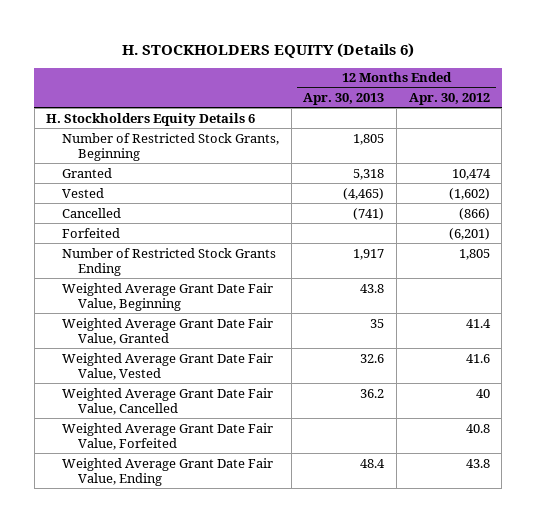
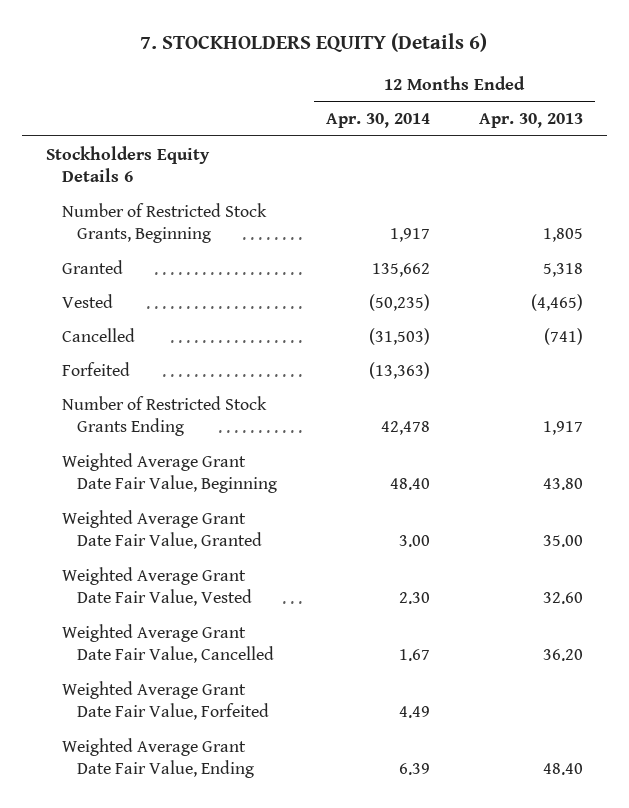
[122,42,415,58] H. STOCKHOLDERS EQUITY (Details 6) -> [140,33,488,53] 7. STOCKHOLDERS EQUITY (Details 6)
[408,93,490,106] Apr. 30, 2012 -> none
none -> [325,112,430,128] Apr. 30, 2014
[46,112,256,126] H. Stockholders Equity Details 6 -> [46,145,211,183] Stockholders Equity Details 6
[360,283,385,293] 43.8 -> [542,478,583,491] 43.80
[370,318,385,328] 35 -> [542,535,583,548] 35.00
[360,353,385,363] 32.6 -> [542,592,583,605] 32.60
[360,388,385,398] 36.2 -> [542,649,583,662] 36.20
[360,458,386,468] 48.4 -> [542,763,583,776] 48.40

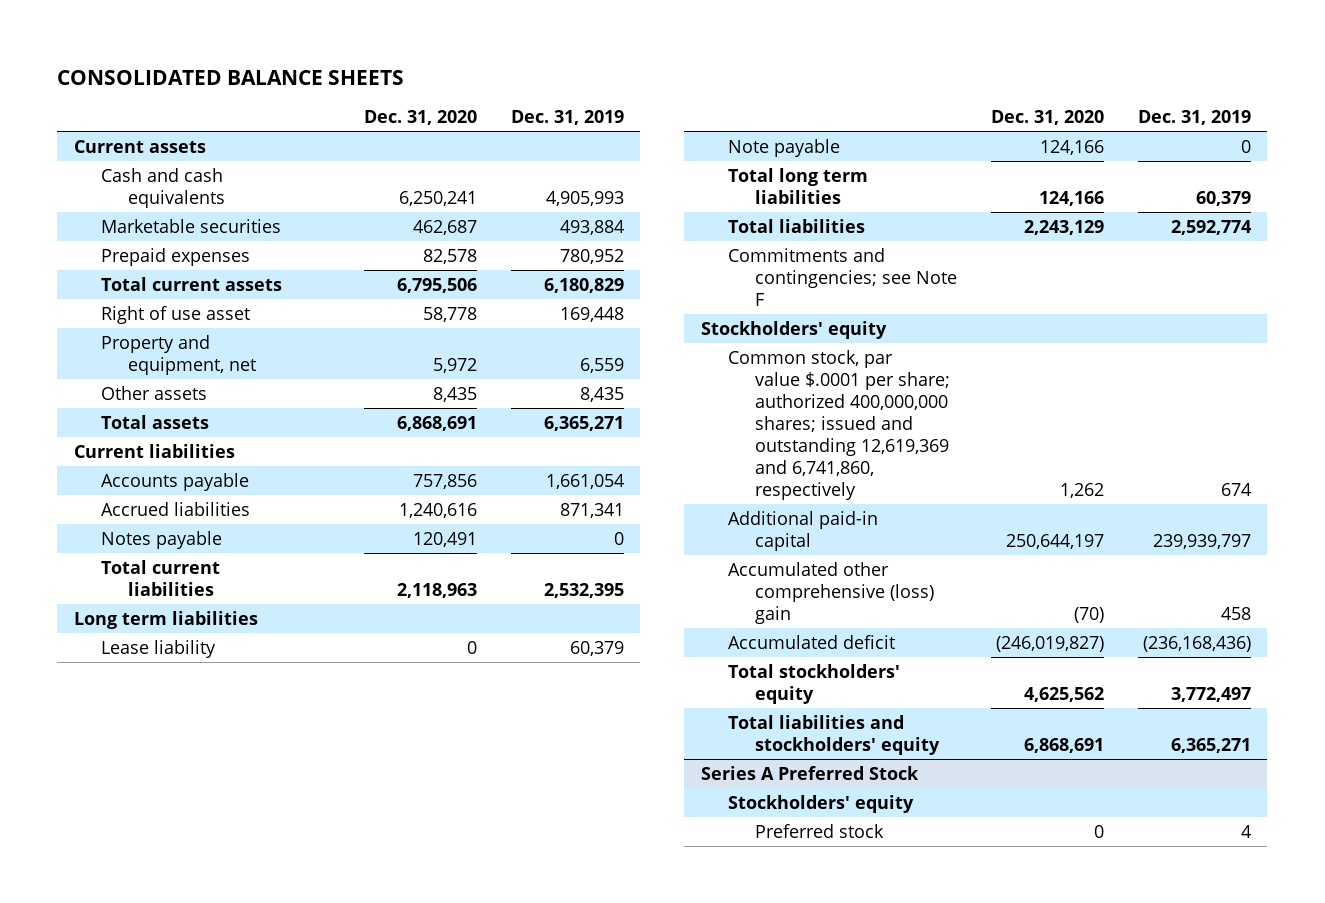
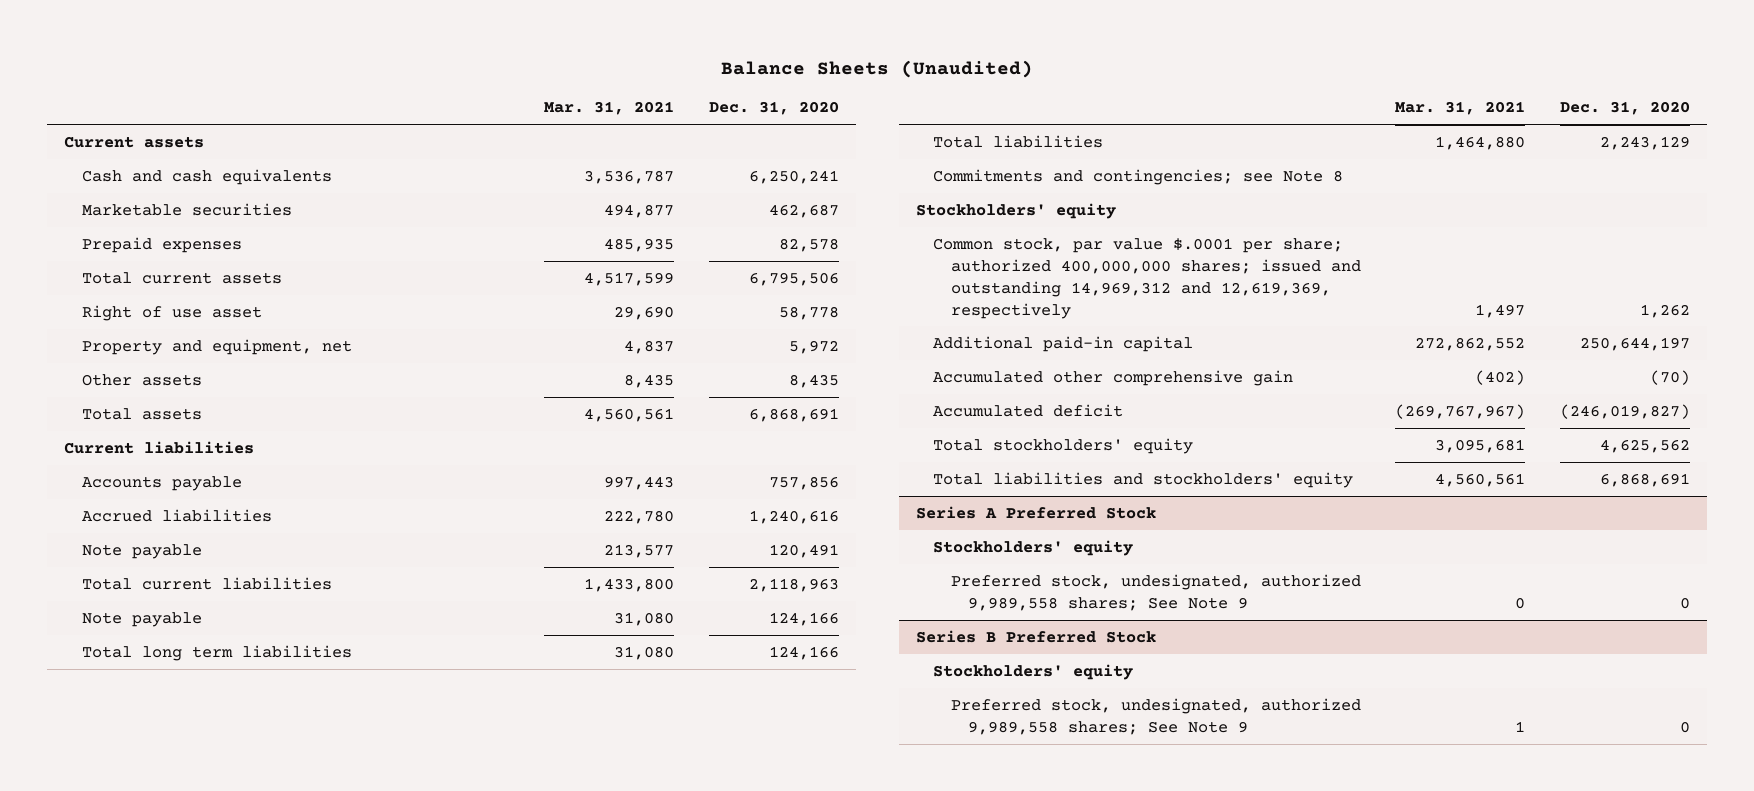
[57,69,405,85] CONSOLIDATED BALANCE SHEETS -> [721,59,1034,78] Balance Sheets (Unaudited)
[510,109,624,125] Dec. 31, 2019 -> none
none -> [543,101,674,116] Mar. 31, 2021
[101,530,223,549] Notes payable -> [81,543,202,559] Note payable
[74,610,259,629] Long term liabilities -> none
[101,639,217,658] Lease liability -> none
[728,247,958,306] Commitments and contingencies; see Note F -> [933,168,1344,185] Commitments and contingencies; see Note 8
[728,349,951,500] Common stock, par value $.0001 per share; authorized 400,000,000 shares; issued and outstanding 12,619,369 and 6,741,860, respectively -> [933,237,1361,319] Common stock, par value $.0001 per share; authorized 400,000,000 shares; issued and outstanding 14,969,312 and 12,619,369, respectively
[728,561,935,624] Accumulated other comprehensive (loss) gain -> [933,369,1294,386] Accumulated other comprehensive gain
[755,823,885,838] Preferred stock -> [950,573,1361,611] Preferred stock, undesignated, authorized 9,989,558 shares; See Note 9
none -> [915,629,1156,643] Series B Preferred Stock
none -> [933,663,1134,680] Stockholders' equity
none -> [950,697,1361,735] Preferred stock, undesignated, authorized 9,989,558 shares; See Note 9

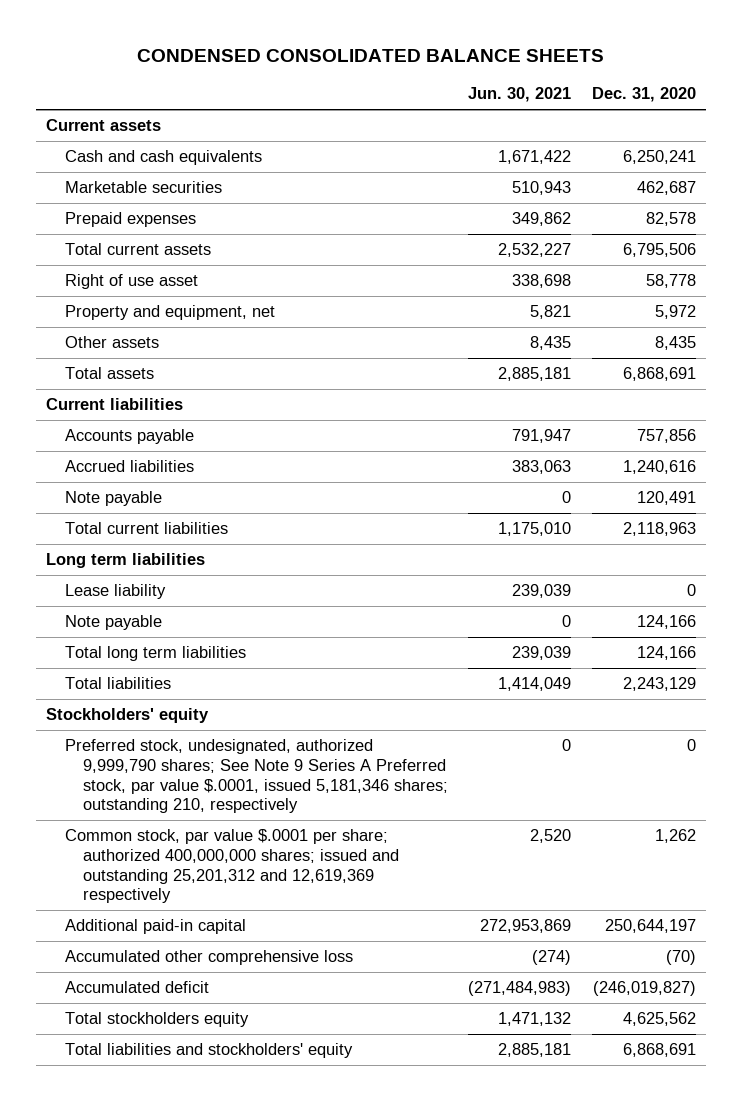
[721,59,1034,78] Balance Sheets (Unaudited) -> [137,48,605,62] CONDENSED CONSOLIDATED BALANCE SHEETS
[543,101,674,116] Mar. 31, 2021 -> none
none -> [468,87,572,103] Jun. 30, 2021
none -> [46,553,206,569] Long term liabilities
none -> [64,584,166,600] Lease liability
[933,168,1344,185] Commitments and contingencies; see Note 8 -> none
none -> [64,739,449,814] Preferred stock, undesignated, authorized 9,999,790 shares; See Note 9 Series A Preferred stock, par value $.0001, issued 5,181,346 shares; outstanding 210, respectively
[933,237,1361,319] Common stock, par value $.0001 per share; authorized 400,000,000 shares; issued and outstanding 14,969,312 and 12,619,369, respectively -> [64,829,400,904] Common stock, par value $.0001 per share; authorized 400,000,000 shares; issued and outstanding 25,201,312 and 12,619,369 respectively
[933,369,1294,386] Accumulated other comprehensive gain -> [64,950,353,966] Accumulated other comprehensive loss
[933,437,1194,454] Total stockholders' equity -> [64,1012,249,1028] Total stockholders equity
[915,505,1156,519] Series A Preferred Stock -> none
[933,539,1134,556] Stockholders' equity -> none
[950,573,1361,611] Preferred stock, undesignated, authorized 9,989,558 shares; See Note 9 -> none
[915,629,1156,643] Series B Preferred Stock -> none
[933,663,1134,680] Stockholders' equity -> none
[950,697,1361,735] Preferred stock, undesignated, authorized 9,989,558 shares; See Note 9 -> none

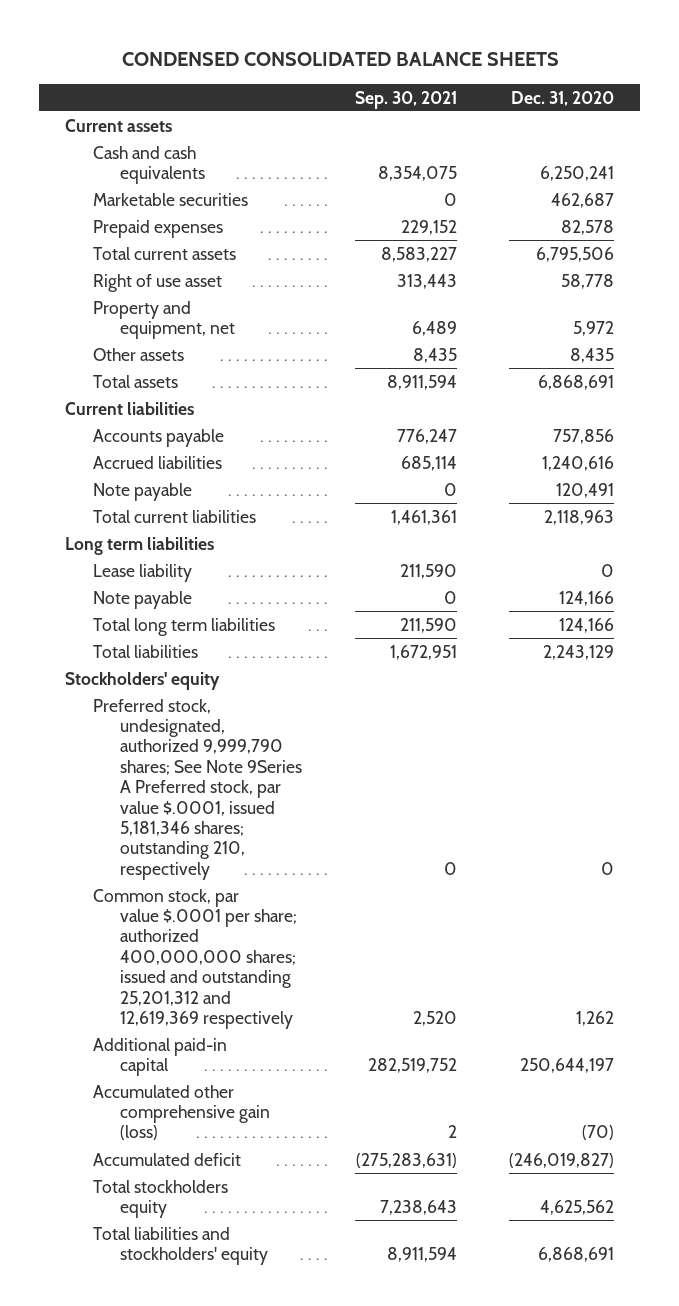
[468,87,572,103] Jun. 30, 2021 -> none
none -> [354,90,457,109] Sep. 30, 2021
[64,739,449,814] Preferred stock, undesignated, authorized 9,999,790 shares; See Note 9 Series A Preferred stock, par value $.0001, issued 5,181,346 shares; outstanding 210, respectively -> [92,698,303,880] Preferred stock, undesignated, authorized 9,999,790 shares; See Note 9Series A Preferred stock, par value $.0001, issued 5,181,346 shares; outstanding 210, respectively
[64,950,353,966] Accumulated other comprehensive loss -> [92,1084,271,1141] Accumulated other comprehensive gain (loss)

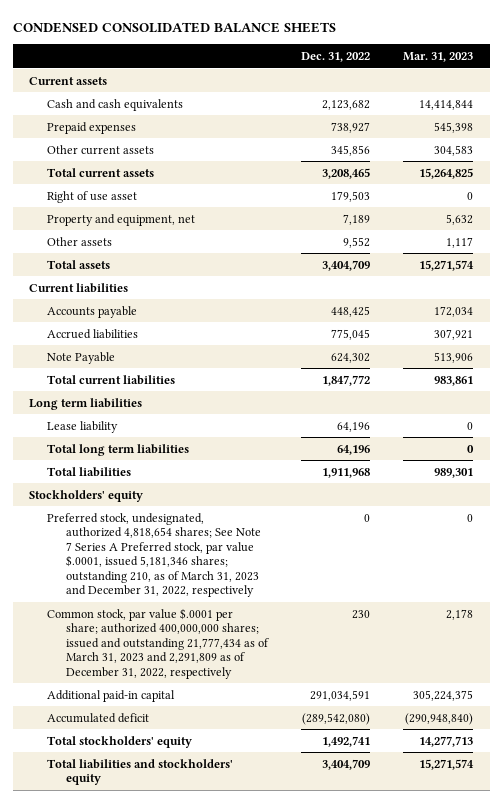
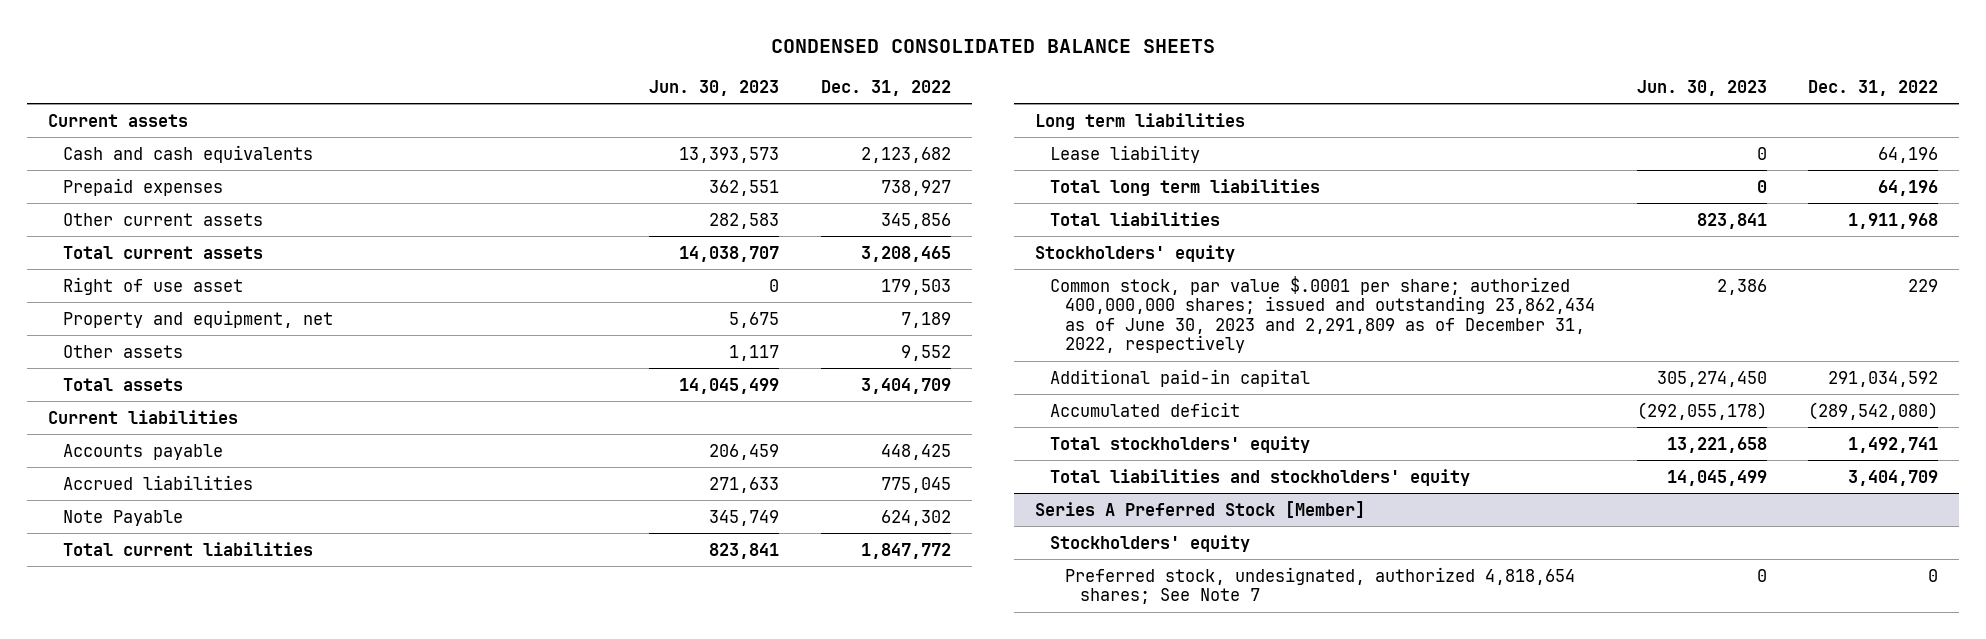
[403,51,474,62] Mar. 31, 2023 -> none
none -> [649,79,780,96] Jun. 30, 2023
[47,512,261,598] Preferred stock, undesignated, authorized 4,818,654 shares; See Note 7 Series A Preferred stock, par value $.0001, issued 5,181,346 shares; outstanding 210, as of March 31, 2023 and December 31, 2022, respectively -> none
[47,607,269,679] Common stock, par value $.0001 per share; authorized 400,000,000 shares; issued and outstanding 21,777,434 as of March 31, 2023 and 2,291,809 as of December 31, 2022, respectively -> [1049,275,1595,354] Common stock, par value $.0001 per share; authorized 400,000,000 shares; issued and outstanding 23,862,434 as of June 30, 2023 and 2,291,809 as of December 31, 2022, respectively
[351,609,370,619] 230 -> [1908,278,1939,292] 229
[309,689,370,701] 291,034,591 -> [1828,370,1939,387] 291,034,592
none -> [1035,500,1366,518] Series A Preferred Stock [Member]
none -> [1049,534,1250,552] Stockholders' equity
none -> [1064,566,1575,605] Preferred stock, undesignated, authorized 4,818,654 shares; See Note 7

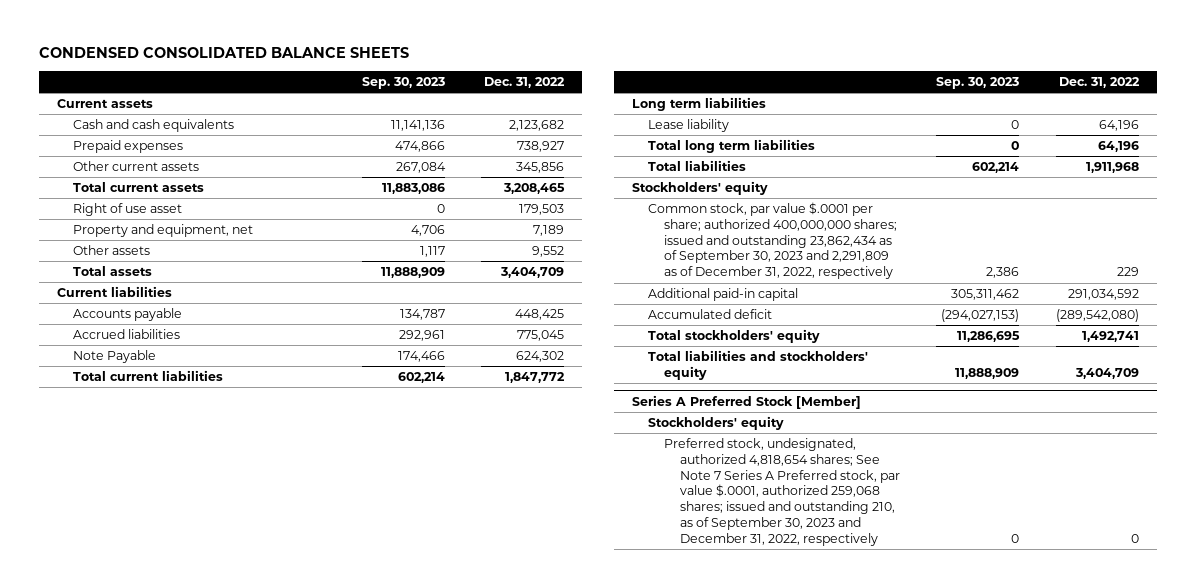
[649,79,780,96] Jun. 30, 2023 -> none
none -> [361,76,445,89] Sep. 30, 2023
[1049,275,1595,354] Common stock, par value $.0001 per share; authorized 400,000,000 shares; issued and outstanding 23,862,434 as of June 30, 2023 and 2,291,809 as of December 31, 2022, respectively -> [647,202,897,280] Common stock, par value $.0001 per share; authorized 400,000,000 shares; issued and outstanding 23,862,434 as of September 30, 2023 and 2,291,809 as of December 31, 2022, respectively
[1064,566,1575,605] Preferred stock, undesignated, authorized 4,818,654 shares; See Note 7 -> [663,438,901,546] Preferred stock, undesignated, authorized 4,818,654 shares; See Note 7 Series A Preferred stock, par value $.0001, authorized 259,068 shares; issued and outstanding 210, as of September 30, 2023 and December 31, 2022, respectively

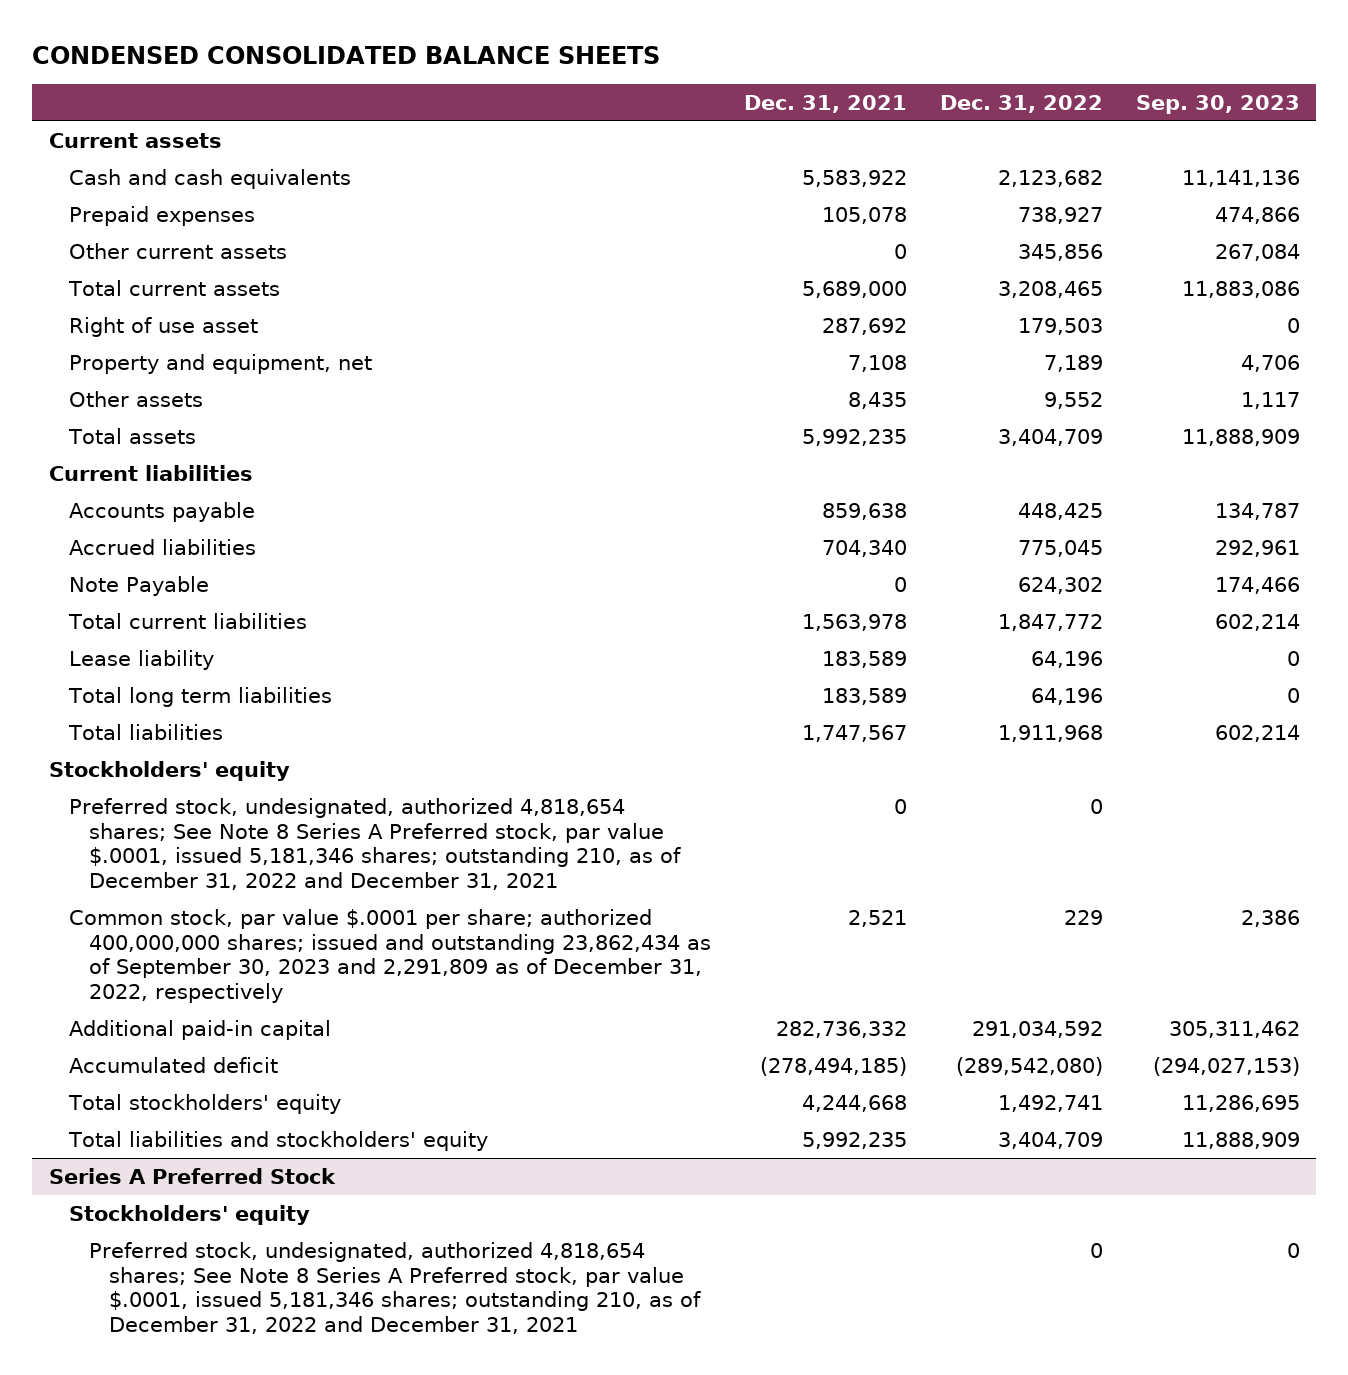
none -> [743,95,907,114] Dec. 31, 2021
[631,97,766,112] Long term liabilities -> none
none -> [68,797,681,891] Preferred stock, undesignated, authorized 4,818,654 shares; See Note 8 Series A Preferred stock, par value $.0001, issued 5,181,346 shares; outstanding 210, as of December 31, 2022 and December 31, 2021
[631,395,861,410] Series A Preferred Stock [Member] -> [48,1167,336,1184] Series A Preferred Stock
[663,438,901,546] Preferred stock, undesignated, authorized 4,818,654 shares; See Note 7 Series A Preferred stock, par value $.0001, authorized 259,068 shares; issued and outstanding 210, as of September 30, 2023 and December 31, 2022, respectively -> [88,1241,701,1335] Preferred stock, undesignated, authorized 4,818,654 shares; See Note 8 Series A Preferred stock, par value $.0001, issued 5,181,346 shares; outstanding 210, as of December 31, 2022 and December 31, 2021

